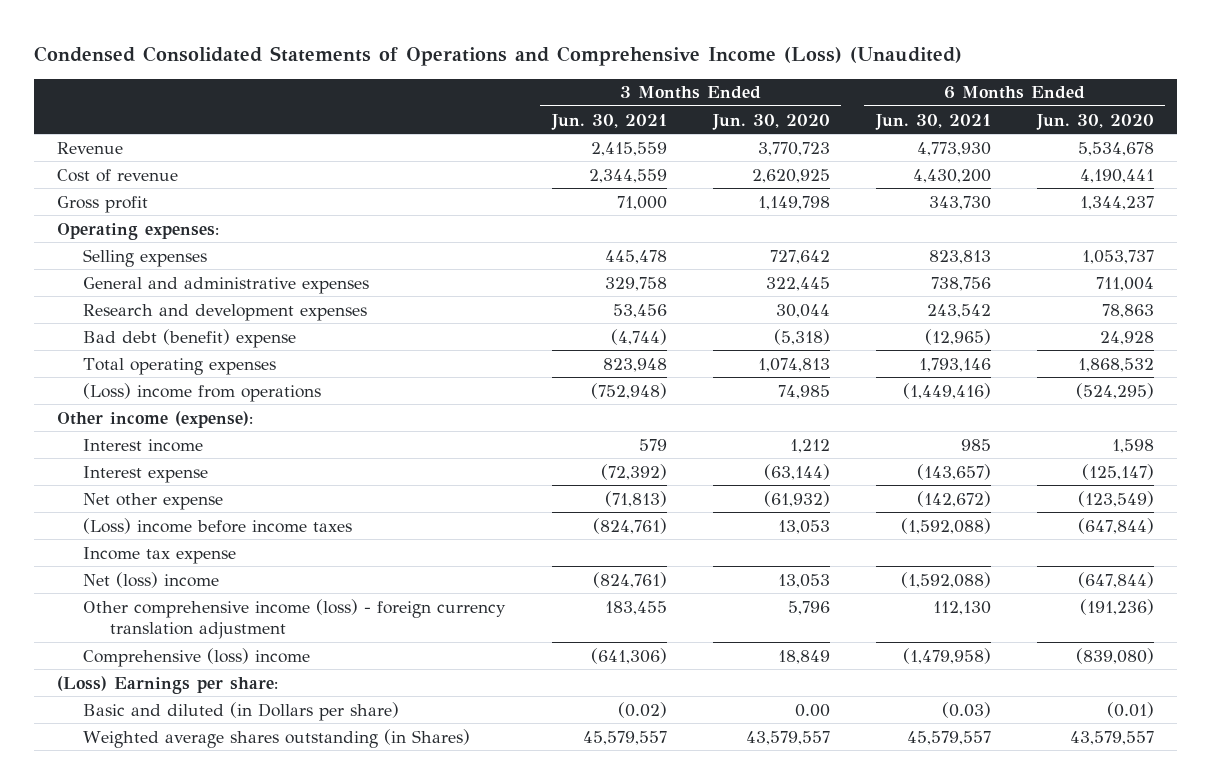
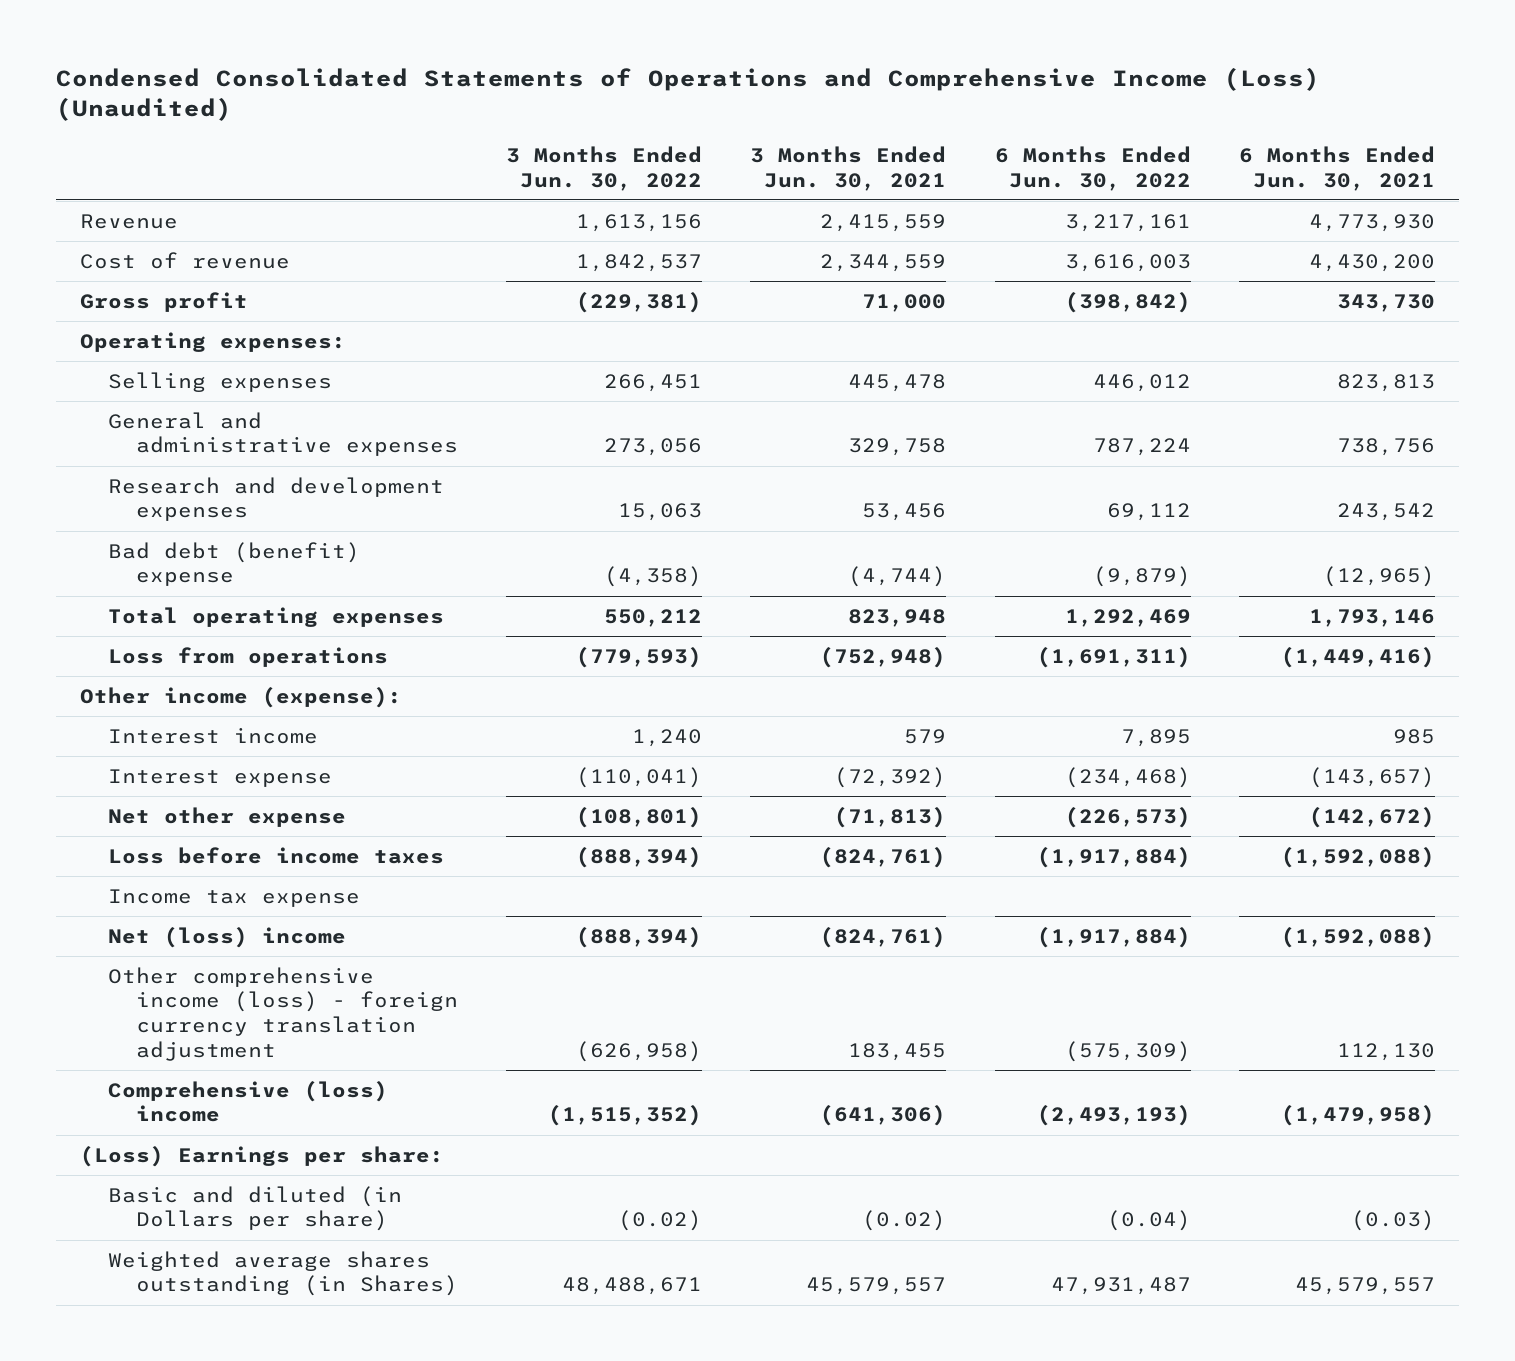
[711,113,830,130] Jun. 30, 2020 -> none
[1035,113,1154,130] Jun. 30, 2020 -> none
none -> [506,145,703,191] 3 Months Ended Jun. 30, 2022
none -> [994,145,1191,191] 6 Months Ended Jun. 30, 2022
[83,382,322,402] (Loss) income from operations -> [108,646,389,667] Loss from operations
[83,517,353,534] (Loss) income before income taxes -> [108,846,445,864] Loss before income taxes

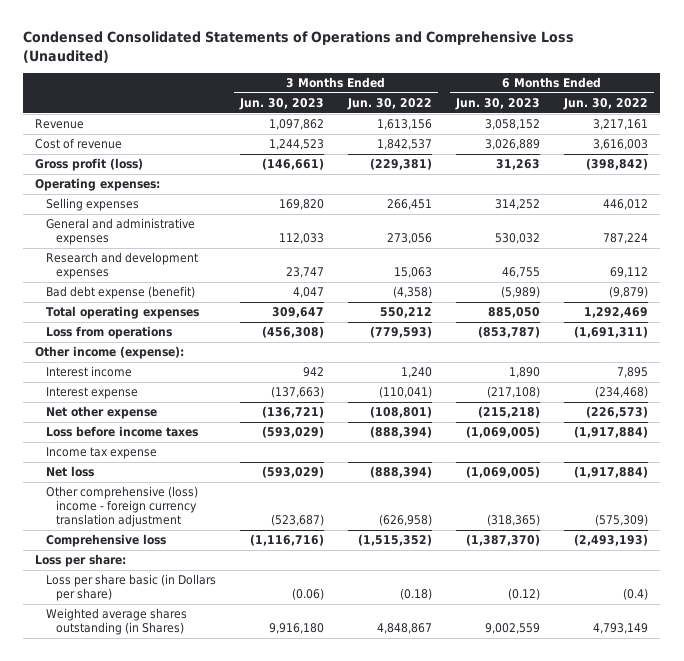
[56,67,1321,122] Condensed Consolidated Statements of Operations and Comprehensive Income (Loss) (Unaudited) -> [23,30,575,63] Condensed Consolidated Statements of Operations and Comprehensive Loss (Unaudited)
[750,145,947,191] 3 Months Ended Jun. 30, 2021 -> none
[1238,145,1435,191] 6 Months Ended Jun. 30, 2021 -> none
none -> [238,98,324,111] Jun. 30, 2023
none -> [455,98,541,111] Jun. 30, 2023
[80,291,249,312] Gross profit -> [35,158,144,172] Gross profit (loss)
[108,541,361,587] Bad debt (benefit) expense -> [45,286,195,300] Bad debt expense (benefit)
[108,926,347,948] Net (loss) income -> [45,466,94,478] Net loss
[108,966,458,1062] Other comprehensive income (loss) - foreign currency translation adjustment -> [45,486,198,528] Other comprehensive (loss) income - foreign currency translation adjustment
[108,1080,389,1123] Comprehensive (loss) income -> [45,534,166,548] Comprehensive loss
[80,1145,445,1167] (Loss) Earnings per share: -> [35,554,127,568] Loss per share:
[108,1185,403,1232] Basic and diluted (in Dollars per share) -> [45,574,216,602] Loss per share basic (in Dollars per share)
[618,1210,703,1232] (0.02) -> [400,588,433,601] (0.18)
[1106,1210,1191,1232] (0.04) -> [623,588,649,601] (0.4)
[562,1277,703,1296] 48,488,671 -> [377,623,433,635] 4,848,867
[1050,1277,1191,1296] 47,931,487 -> [593,623,649,635] 4,793,149

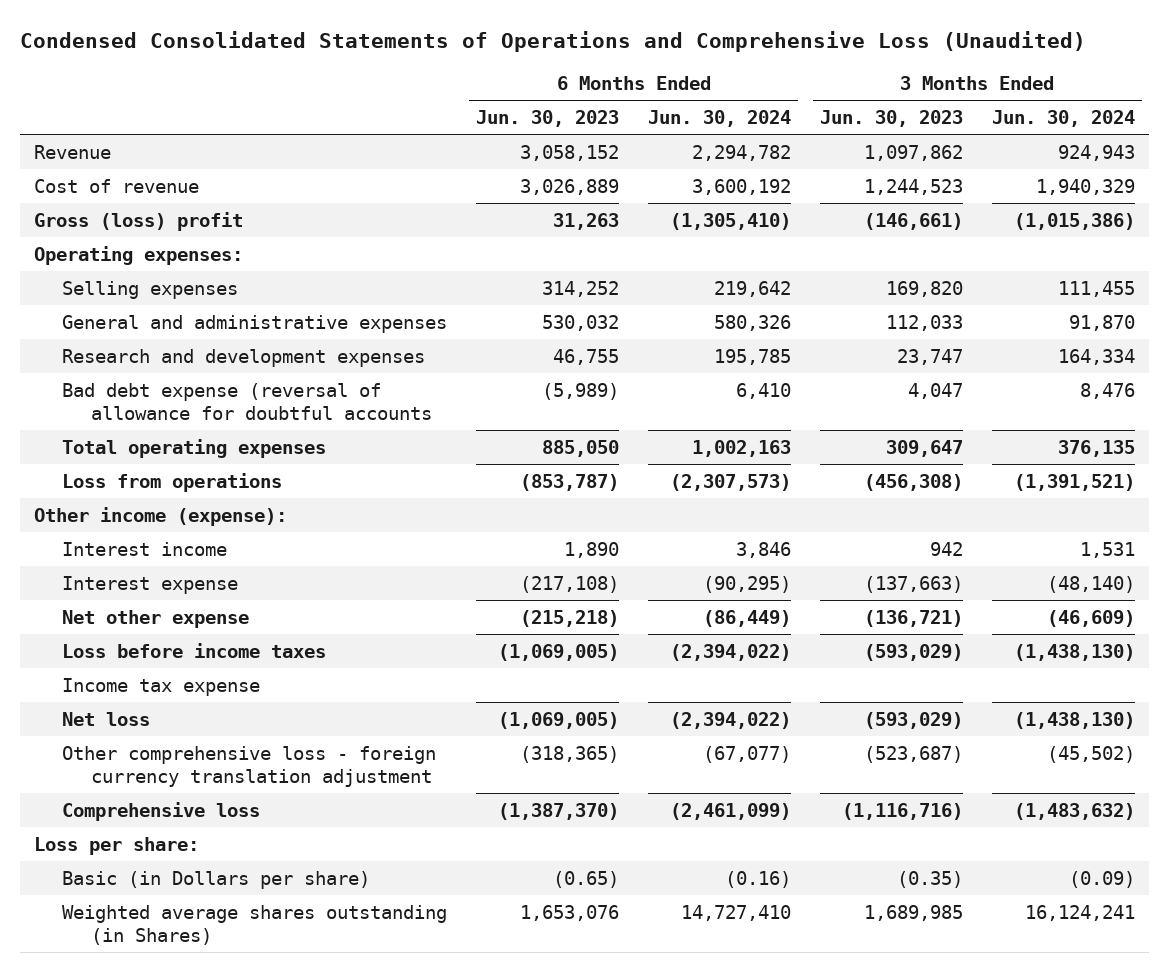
[347,98,433,111] Jun. 30, 2022 -> none
[563,98,649,111] Jun. 30, 2022 -> none
none -> [648,110,792,128] Jun. 30, 2024
none -> [991,110,1135,128] Jun. 30, 2024
[35,158,144,172] Gross profit (loss) -> [34,211,244,231] Gross (loss) profit
[45,286,195,300] Bad debt expense (benefit) -> [62,382,432,420] Bad debt expense (reversal of allowance for doubtful accounts
[45,486,198,528] Other comprehensive (loss) income - foreign currency translation adjustment -> [62,745,437,787] Other comprehensive loss - foreign currency translation adjustment
[45,574,216,602] Loss per share basic (in Dollars per share) -> [62,870,371,889] Basic (in Dollars per share)
[291,588,324,601] (0.06) -> [896,870,963,888] (0.35)
[508,588,541,601] (0.12) -> [553,870,620,888] (0.65)
[268,623,324,635] 9,916,180 -> [863,904,963,921] 1,689,985
[485,623,541,635] 9,002,559 -> [520,904,620,921] 1,653,076

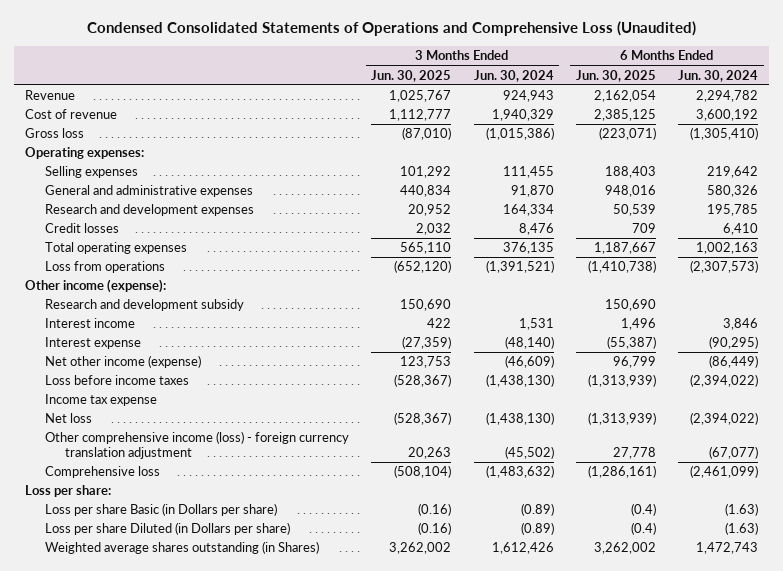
[476,110,620,128] Jun. 30, 2023 -> none
[819,110,963,128] Jun. 30, 2023 -> none
none -> [371,69,452,82] Jun. 30, 2025
none -> [575,69,656,82] Jun. 30, 2025
[34,211,244,231] Gross (loss) profit -> [25,128,85,139] Gross loss
[62,382,432,420] Bad debt expense (reversal of allowance for doubtful accounts -> [45,223,120,234] Credit losses
none -> [45,299,245,312] Research and development subsidy
[62,609,250,628] Net other expense -> [45,355,202,369] Net other income (expense)
[62,745,437,787] Other comprehensive loss - foreign currency translation adjustment -> [45,431,350,460] Other comprehensive income (loss) - foreign currency translation adjustment
[62,870,371,889] Basic (in Dollars per share) -> [45,503,278,517] Loss per share Basic (in Dollars per share)
[725,870,792,888] (0.16) -> [725,503,759,517] (1.63)
[1068,870,1135,888] (0.09) -> [520,503,554,517] (0.89)
none -> [45,522,291,536] Loss per share Diluted (in Dollars per share)
[681,904,792,921] 14,727,410 -> [696,542,759,555] 1,472,743
[1024,904,1135,921] 16,124,241 -> [491,542,554,555] 1,612,426

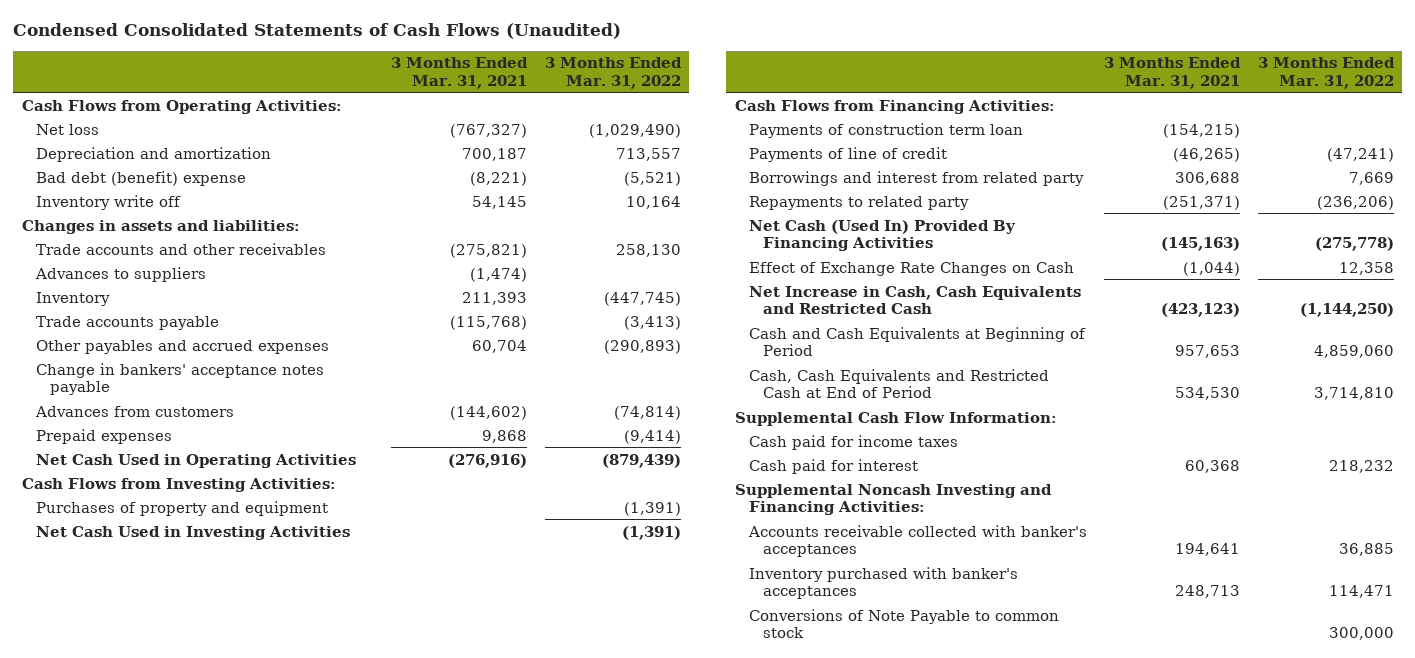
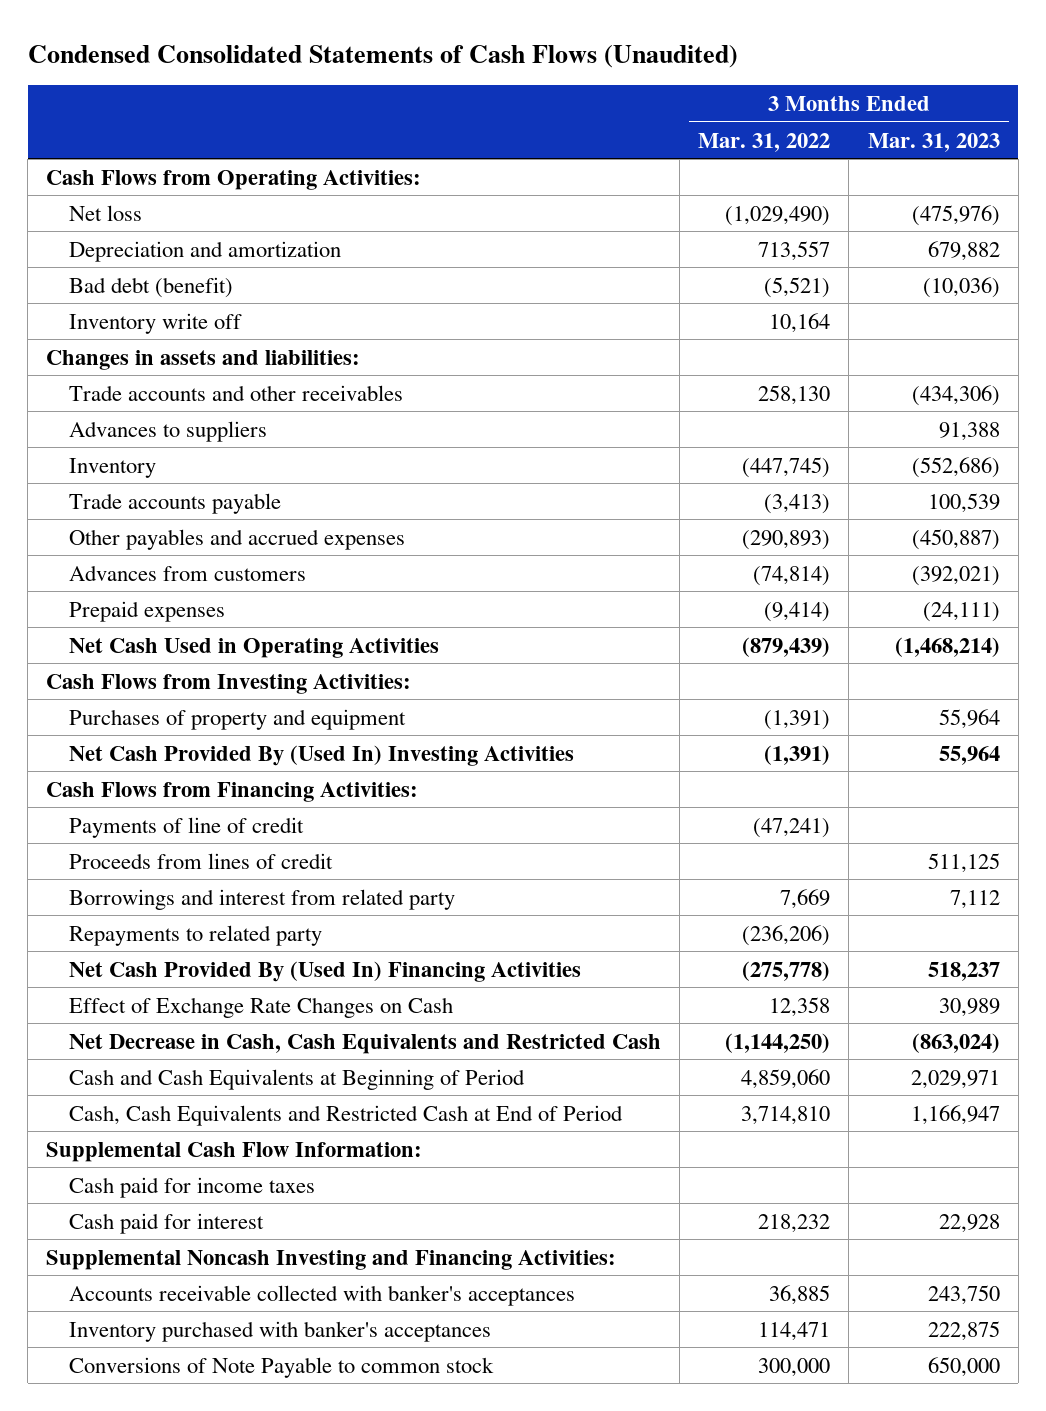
[391,57,529,89] 3 Months Ended Mar. 31, 2021 -> none
none -> [867,132,1000,152] Mar. 31, 2023
[35,170,246,186] Bad debt (benefit) expense -> [68,276,233,298] Bad debt (benefit)
[35,362,324,396] Change in bankers' acceptance notes payable -> none
[35,525,350,540] Net Cash Used in Investing Activities -> [68,744,574,766] Net Cash Provided By (Used In) Investing Activities
[749,122,1024,138] Payments of construction term loan -> none
none -> [68,852,333,869] Proceeds from lines of credit
[749,219,1017,252] Net Cash (Used In) Provided By Financing Activities -> [68,960,581,982] Net Cash Provided By (Used In) Financing Activities
[749,285,1082,315] Net Increase in Cash, Cash Equivalents and Restricted Cash -> [68,1033,661,1054] Net Decrease in Cash, Cash Equivalents and Restricted Cash

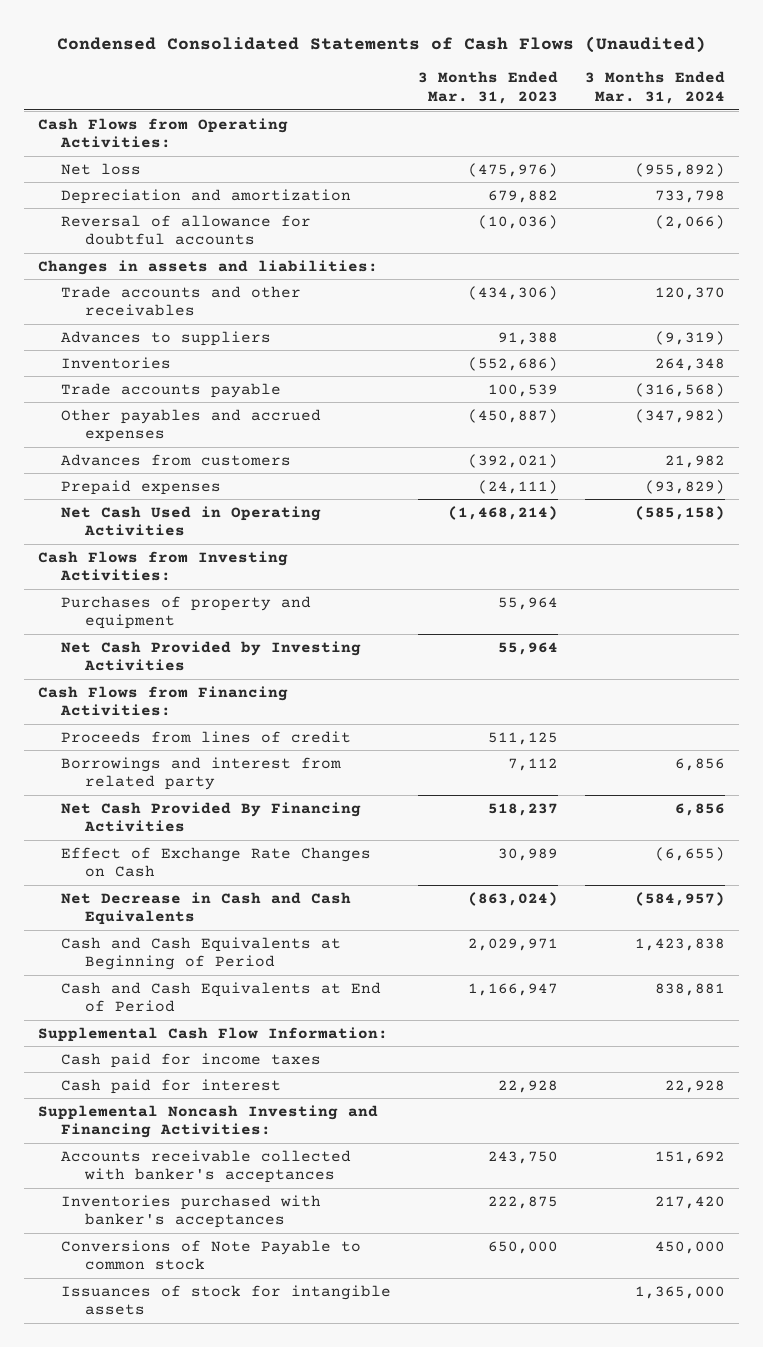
[698,132,831,152] Mar. 31, 2022 -> none
none -> [585,71,726,105] 3 Months Ended Mar. 31, 2024
[68,312,242,334] Inventory write off -> none
[68,276,233,298] Bad debt (benefit) -> [61,214,312,246] Reversal of allowance for doubtful accounts
[68,457,156,478] Inventory -> [61,356,172,369] Inventories
[68,744,574,766] Net Cash Provided By (Used In) Investing Activities -> [61,640,362,672] Net Cash Provided by Investing Activities
[68,816,304,838] Payments of line of credit -> none
[68,924,322,946] Repayments to related party -> none
[68,960,581,982] Net Cash Provided By (Used In) Financing Activities -> [61,801,362,833] Net Cash Provided By Financing Activities
[68,1033,661,1054] Net Decrease in Cash, Cash Equivalents and Restricted Cash -> [61,891,352,926] Net Decrease in Cash and Cash Equivalents
[68,1104,623,1126] Cash, Cash Equivalents and Restricted Cash at End of Period -> [61,981,382,1013] Cash and Cash Equivalents at End of Period
[68,1320,491,1342] Inventory purchased with banker's acceptances -> [61,1194,322,1229] Inventories purchased with banker's acceptances
none -> [61,1284,392,1316] Issuances of stock for intangible assets

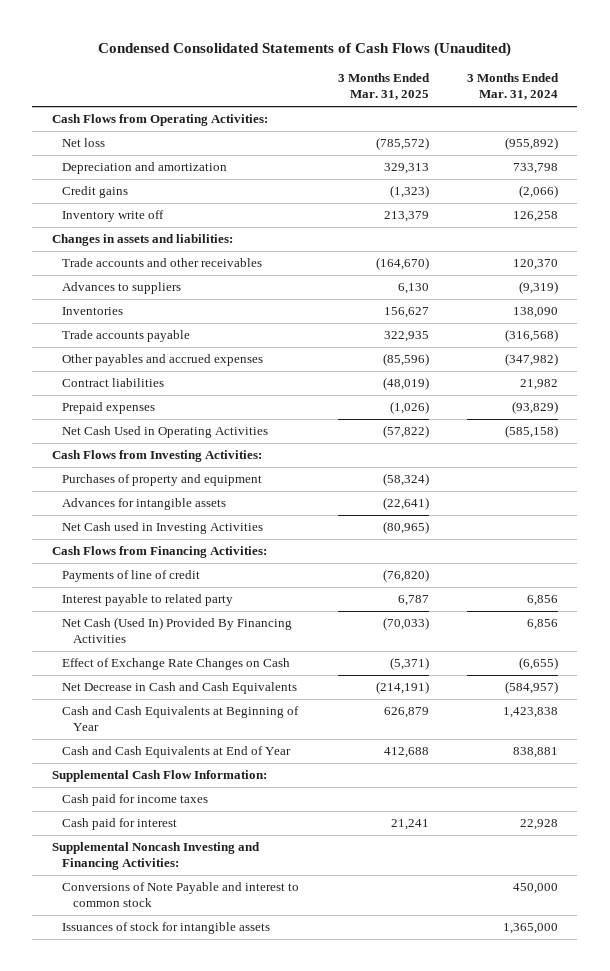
[418,71,559,105] 3 Months Ended Mar. 31, 2023 -> none
none -> [337,73,430,101] 3 Months Ended Mar. 31, 2025
[61,214,312,246] Reversal of allowance for doubtful accounts -> [62,186,129,199] Credit gains
none -> [62,210,165,223] Inventory write off
[655,357,726,371] 264,348 -> [512,307,558,319] 138,090
[61,453,292,466] Advances from customers -> [62,378,165,388] Contract liabilities
none -> [62,498,227,511] Advances for intangible assets
[61,640,362,672] Net Cash Provided by Investing Activities -> [62,522,264,535] Net Cash used in Investing Activities
[61,730,352,743] Proceeds from lines of credit -> none
none -> [62,570,201,583] Payments of line of credit
[61,756,342,791] Borrowings and interest from related party -> [62,594,234,607] Interest payable to related party
[61,801,362,833] Net Cash Provided By Financing Activities -> [62,617,293,644] Net Cash (Used In) Provided By Financing Activities
[61,936,342,971] Cash and Cash Equivalents at Beginning of Period -> [62,706,300,732] Cash and Cash Equivalents at Beginning of Year
[61,981,382,1013] Cash and Cash Equivalents at End of Period -> [62,746,292,759] Cash and Cash Equivalents at End of Year
[61,1149,352,1184] Accounts receivable collected with banker's acceptances -> none
[61,1194,322,1229] Inventories purchased with banker's acceptances -> none
[61,1239,362,1271] Conversions of Note Payable to common stock -> [62,882,300,908] Conversions of Note Payable and interest to common stock

